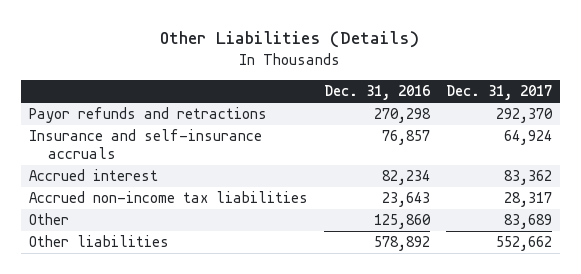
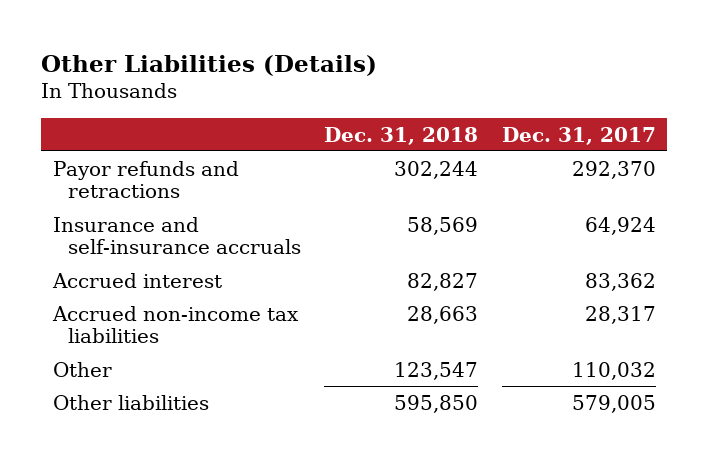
[323,85,430,101] Dec. 31, 2016 -> none
none -> [324,126,479,145] Dec. 31, 2018
[503,214,552,230] 83,689 -> [571,361,656,380] 110,032
[495,236,552,252] 552,662 -> [571,394,656,413] 579,005

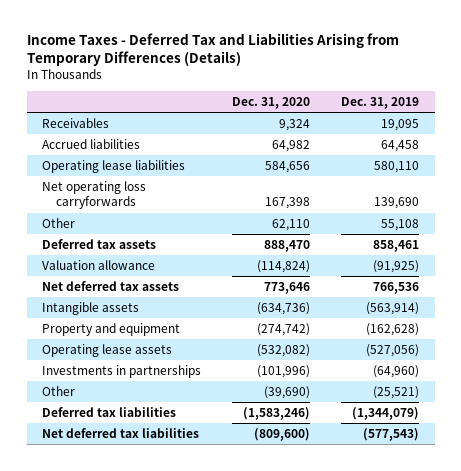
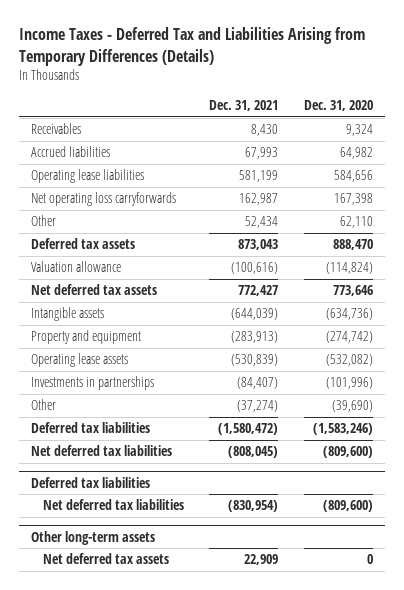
[341,97,420,110] Dec. 31, 2019 -> none
none -> [209,100,279,112] Dec. 31, 2021
none -> [31,476,151,488] Deferred tax liabilities
none -> [43,499,185,511] Net deferred tax liabilities
none -> [31,530,156,545] Other long-term assets
none -> [43,553,170,565] Net deferred tax assets

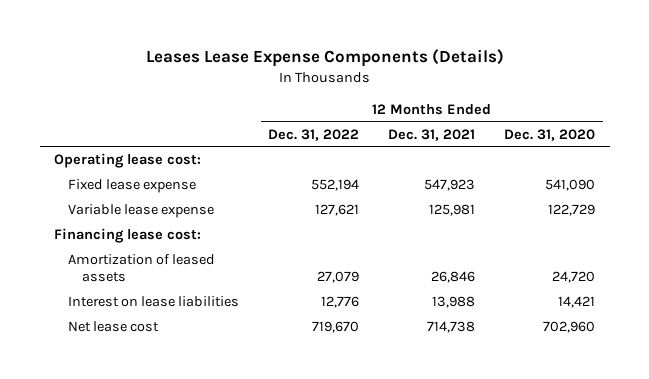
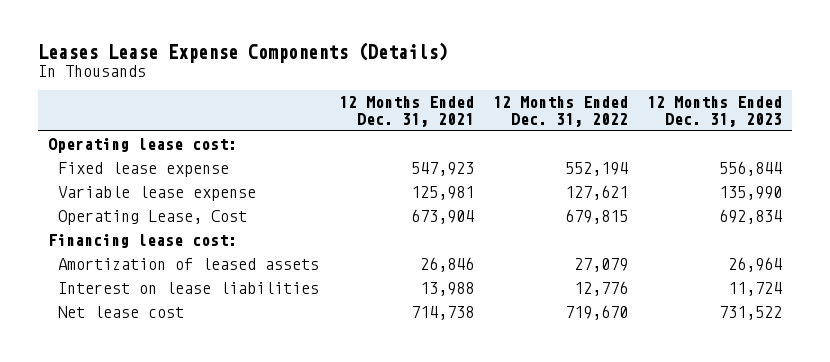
[504,128,596,141] Dec. 31, 2020 -> none
none -> [647,96,783,127] 12 Months Ended Dec. 31, 2023
none -> [58,210,248,226] Operating Lease, Cost

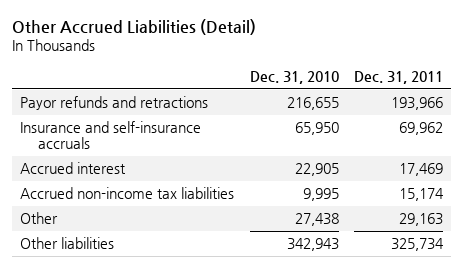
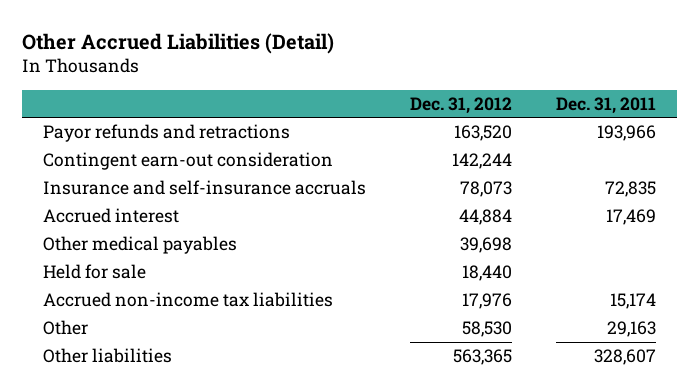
[249,70,339,84] Dec. 31, 2010 -> none
none -> [410,96,513,114] Dec. 31, 2012
none -> [43,152,334,171] Contingent earn-out consideration
[399,122,444,136] 69,962 -> [604,181,656,198] 72,835
none -> [43,236,238,255] Other medical payables
none -> [43,264,147,280] Held for sale
[391,238,445,252] 325,734 -> [593,349,656,366] 328,607

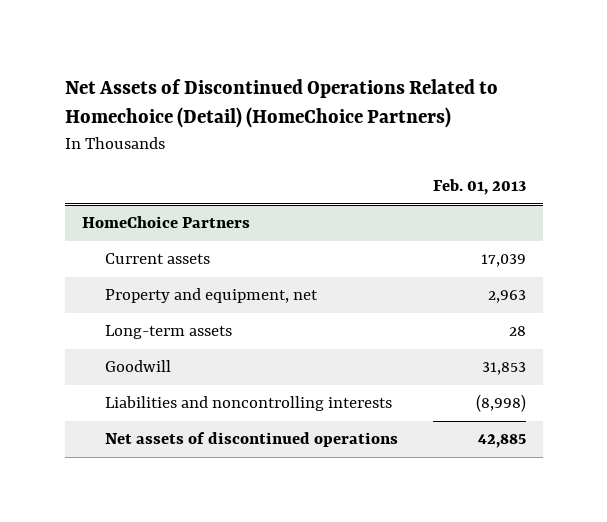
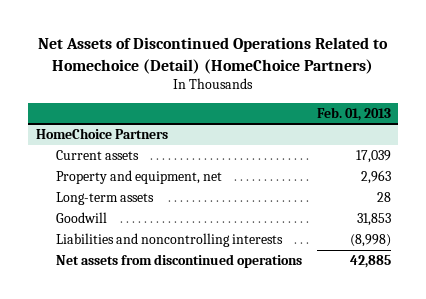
[104,432,398,448] Net assets of discontinued operations -> [55,253,302,268] Net assets from discontinued operations

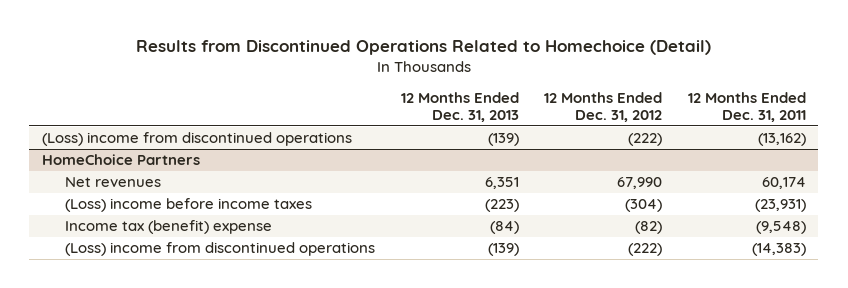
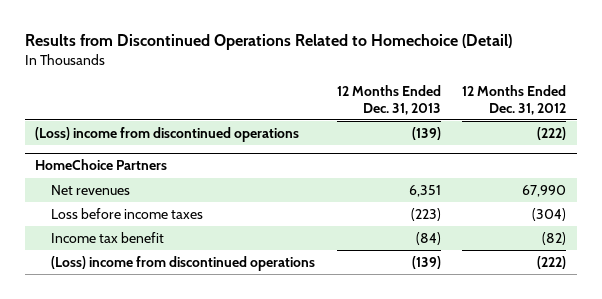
[687,92,806,123] 12 Months Ended Dec. 31, 2011 -> none
[65,198,313,213] (Loss) income before income taxes -> [51,208,204,220] Loss before income taxes
[65,220,273,235] Income tax (benefit) expense -> [51,232,165,244] Income tax benefit

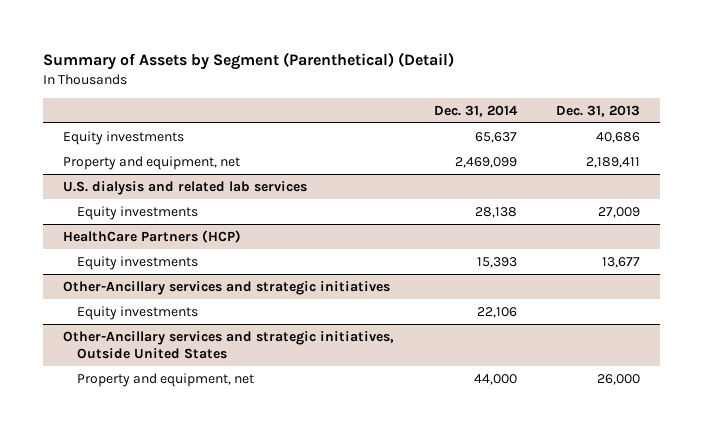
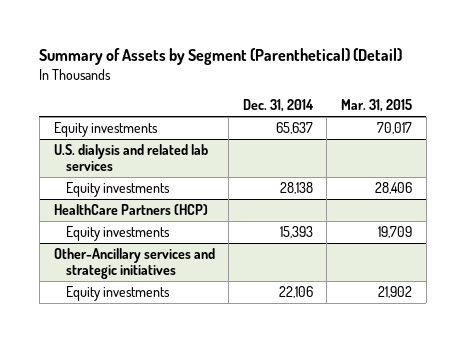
[556,104,641,117] Dec. 31, 2013 -> none
none -> [340,99,412,113] Mar. 31, 2015
[62,155,240,170] Property and equipment, net -> none
[62,330,394,359] Other-Ancillary services and strategic initiatives, Outside United States -> none
[77,372,255,387] Property and equipment, net -> none

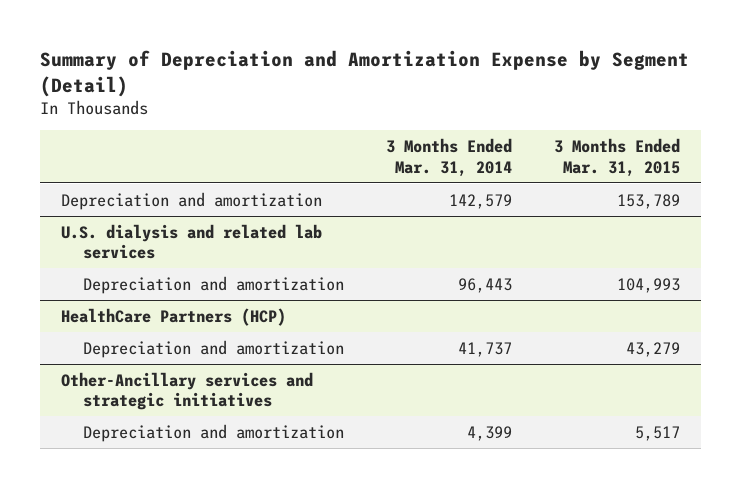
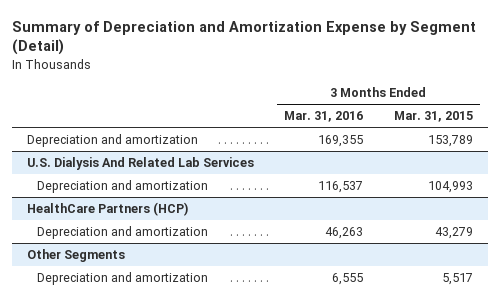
[385,137,512,177] 3 Months Ended Mar. 31, 2014 -> none
none -> [284,111,364,123] Mar. 31, 2016
[61,223,323,260] U.S. dialysis and related lab services -> [27,156,255,170] U.S. Dialysis And Related Lab Services
[61,371,314,411] Other-Ancillary services and strategic initiatives -> [27,248,126,262] Other Segments

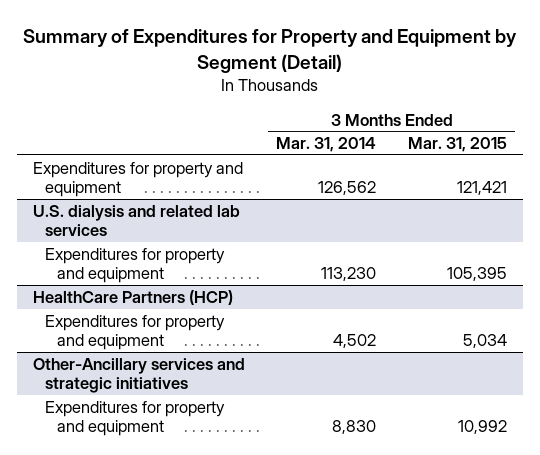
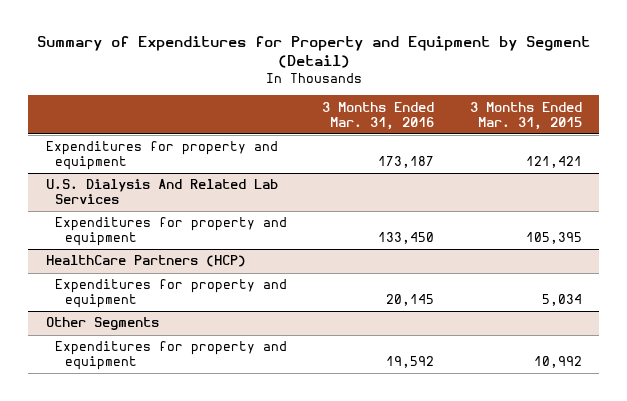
[276,137,377,153] Mar. 31, 2014 -> none
none -> [322,101,435,130] 3 Months Ended Mar. 31, 2016
[32,204,240,237] U.S. dialysis and related lab services -> [45,179,278,205] U.S. Dialysis And Related Lab Services
[32,357,245,394] Other-Ancillary services and strategic initiatives -> [45,317,159,331] Other Segments

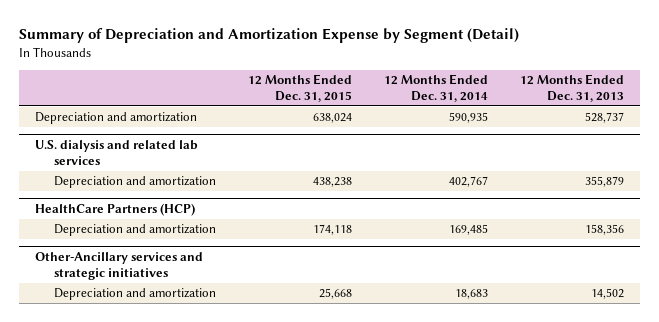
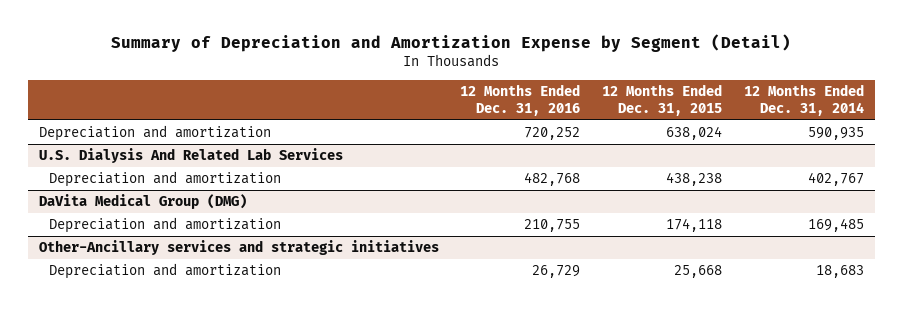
[519,74,624,103] 12 Months Ended Dec. 31, 2013 -> none
none -> [460,83,581,116] 12 Months Ended Dec. 31, 2016
[35,140,199,165] U.S. dialysis and related lab services -> [38,148,343,164] U.S. Dialysis And Related Lab Services
[35,203,196,217] HealthCare Partners (HCP) -> none
none -> [38,194,247,210] DaVita Medical Group (DMG)

